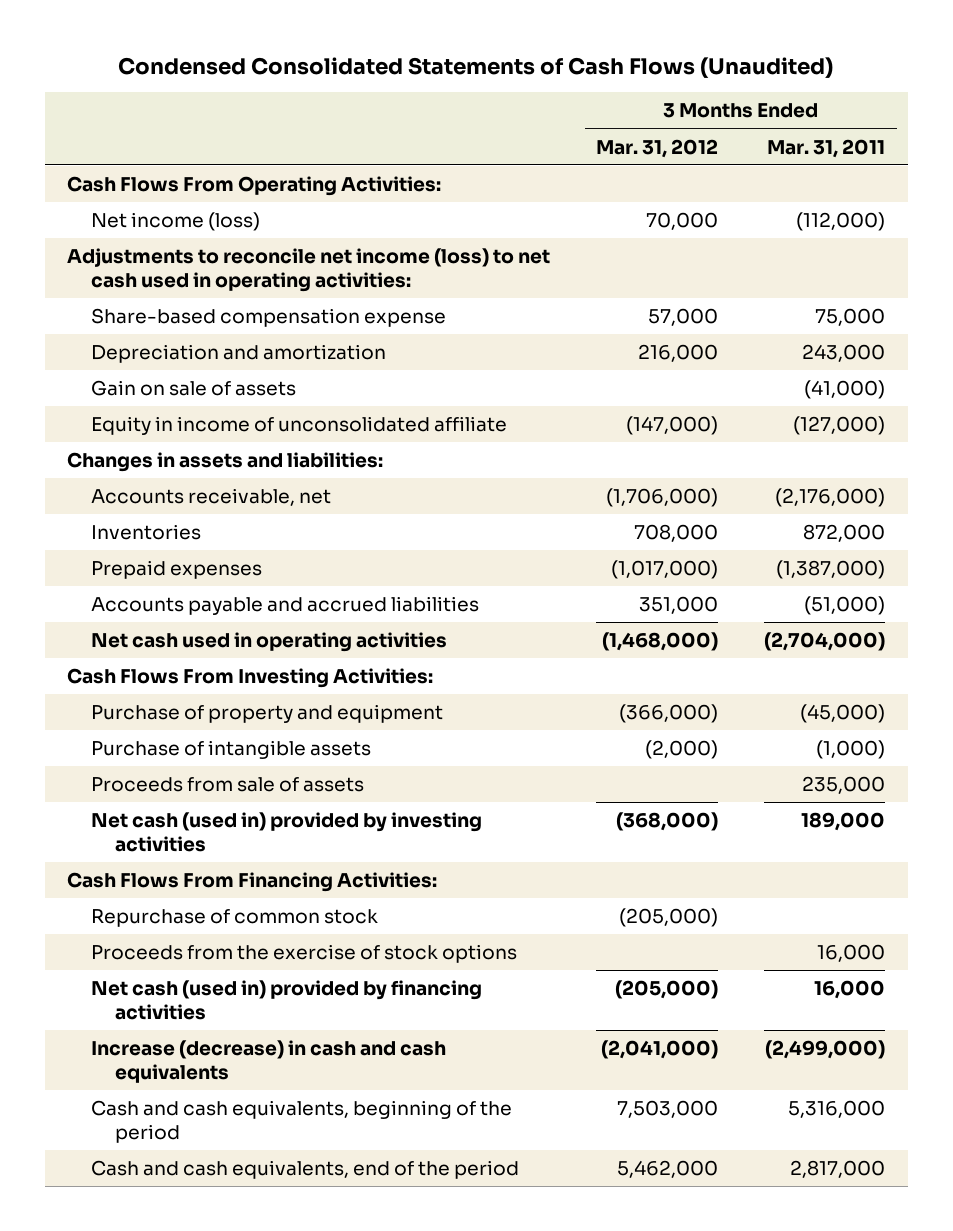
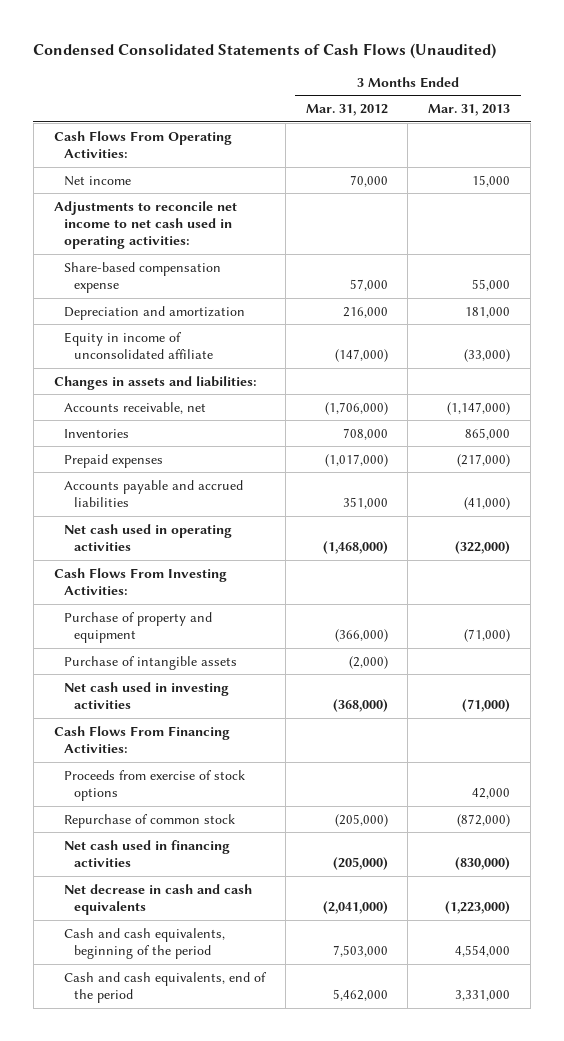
[767,138,886,158] Mar. 31, 2011 -> none
none -> [428,103,511,116] Mar. 31, 2013
[91,211,261,231] Net income (loss) -> [63,175,131,186] Net income
[67,247,551,292] Adjustments to reconcile net income (loss) to net cash used in operating activities: -> [53,200,237,250] Adjustments to reconcile net income to net cash used in operating activities:
[91,379,297,396] Gain on sale of assets -> none
[91,776,365,792] Proceeds from sale of assets -> none
[91,811,483,852] Net cash (used in) provided by investing activities -> [63,681,229,710] Net cash used in investing activities
none -> [63,769,245,802] Proceeds from exercise of stock options
[91,943,518,963] Proceeds from the exercise of stock options -> none
[91,979,483,1020] Net cash (used in) provided by financing activities -> [63,839,230,868] Net cash used in financing activities
[91,1039,447,1083] Increase (decrease) in cash and cash equivalents -> [63,883,252,916] Net decrease in cash and cash equivalents

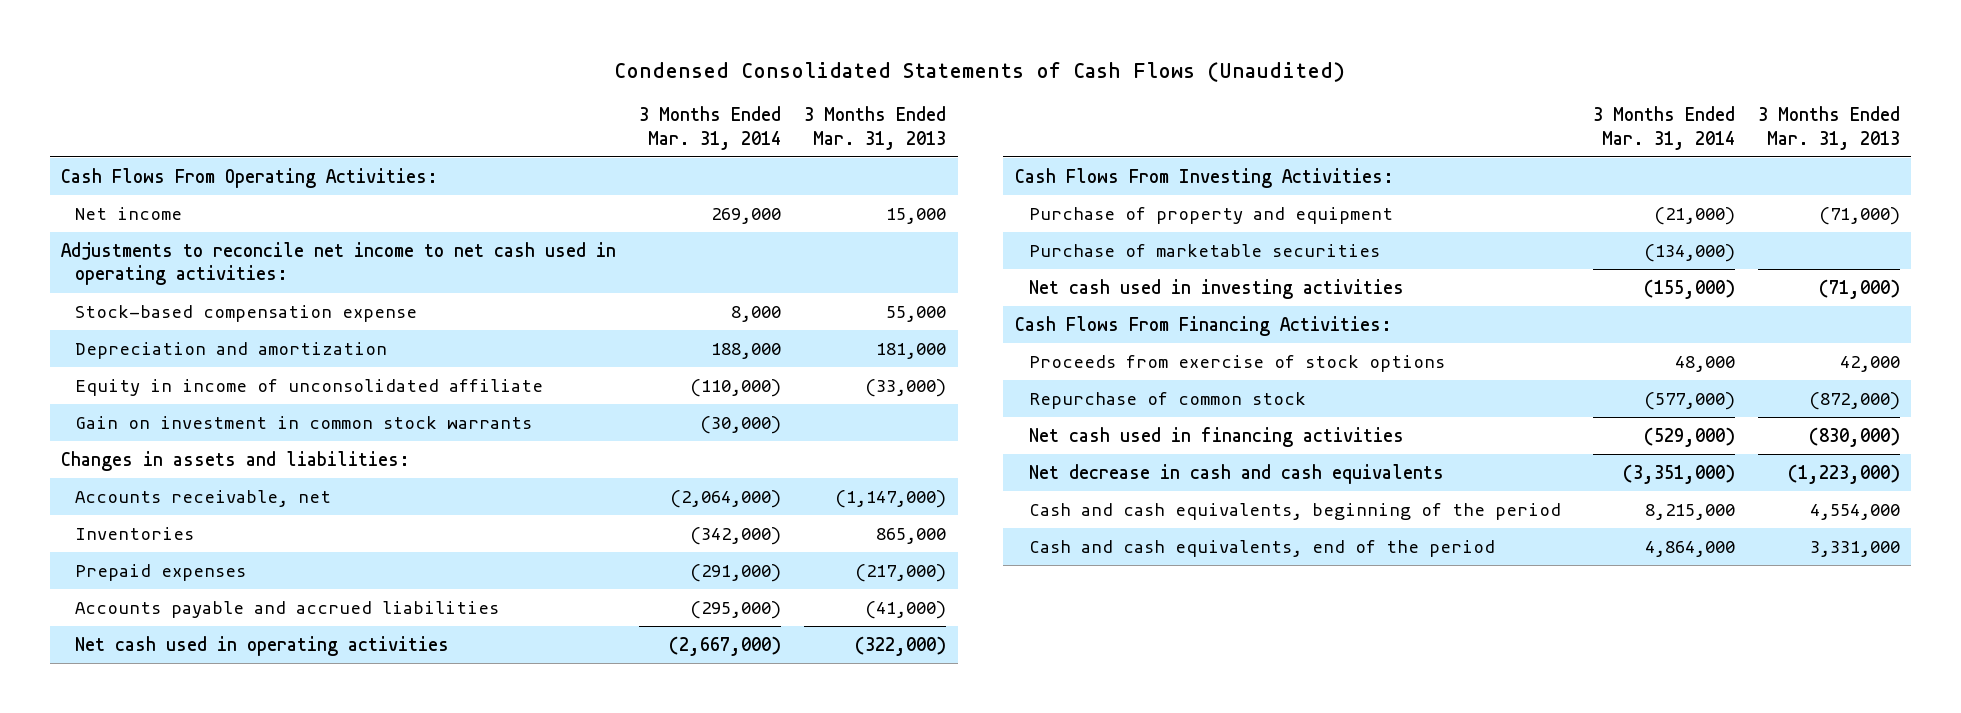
[305,103,388,116] Mar. 31, 2012 -> none
none -> [639,105,782,150] 3 Months Ended Mar. 31, 2014
[63,261,221,294] Share-based compensation expense -> [75,304,418,322] Stock-based compensation expense
none -> [75,415,533,429] Gain on investment in common stock warrants
[63,655,237,670] Purchase of intangible assets -> none
none -> [1029,243,1381,257] Purchase of marketable securities

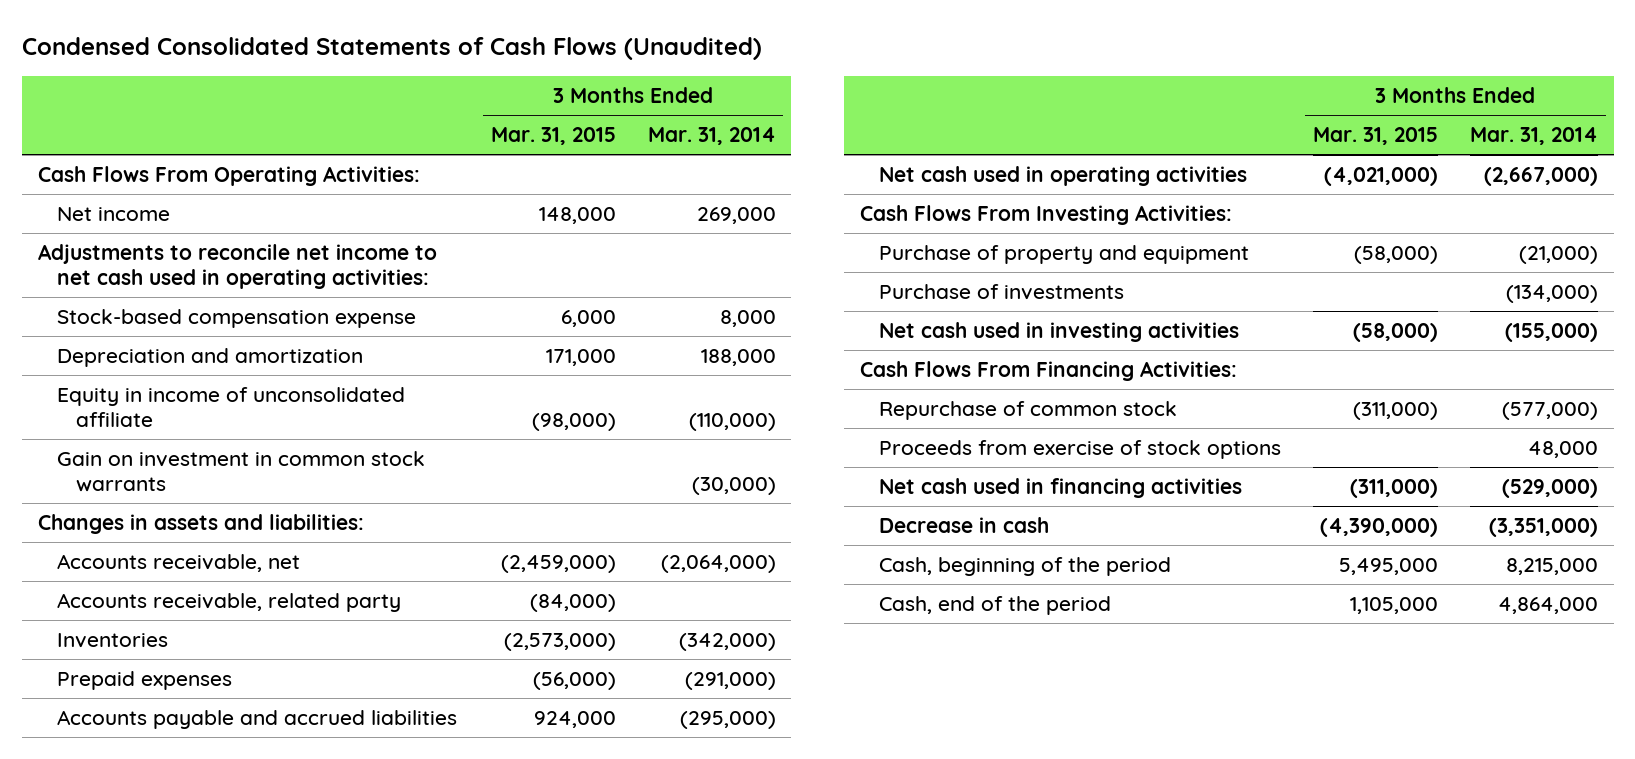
[804,105,947,150] 3 Months Ended Mar. 31, 2013 -> none
none -> [490,127,616,146] Mar. 31, 2015
none -> [57,593,402,613] Accounts receivable, related party
[1029,243,1381,257] Purchase of marketable securities -> [879,284,1125,301] Purchase of investments
[1029,354,1446,372] Proceeds from exercise of stock options -> [879,440,1282,460] Proceeds from exercise of stock options
[1029,463,1445,484] Net decrease in cash and cash equivalents -> [879,517,1050,534] Decrease in cash
[1029,502,1562,520] Cash and cash equivalents, beginning of the period -> [879,557,1172,577] Cash, beginning of the period
[1029,539,1496,557] Cash and cash equivalents, end of the period -> [879,596,1112,616] Cash, end of the period

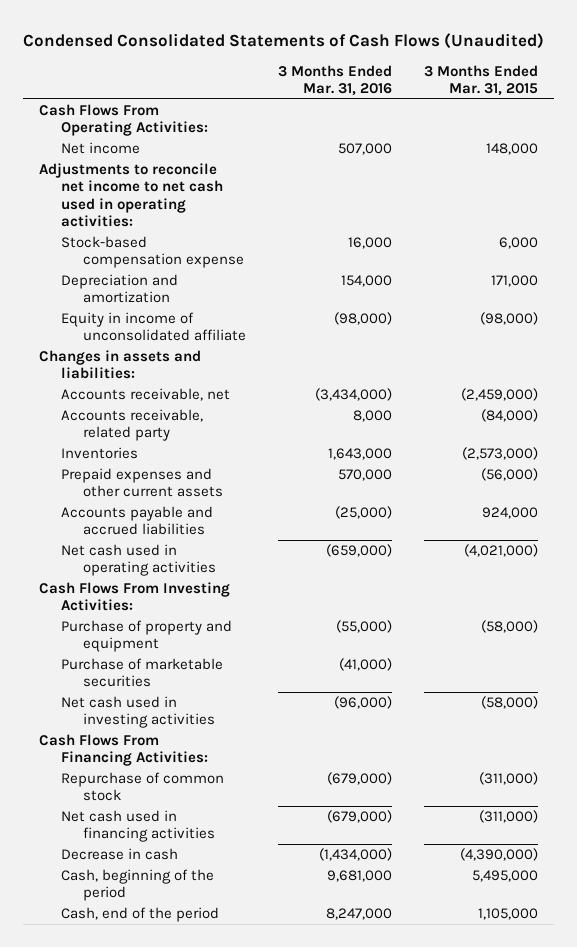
[647,127,776,146] Mar. 31, 2014 -> none
none -> [277,64,392,97] 3 Months Ended Mar. 31, 2016
[57,451,426,492] Gain on investment in common stock warrants -> none
[57,671,233,691] Prepaid expenses -> [60,468,223,498] Prepaid expenses and other current assets
[879,284,1125,301] Purchase of investments -> [60,658,223,688] Purchase of marketable securities
[879,440,1282,460] Proceeds from exercise of stock options -> none

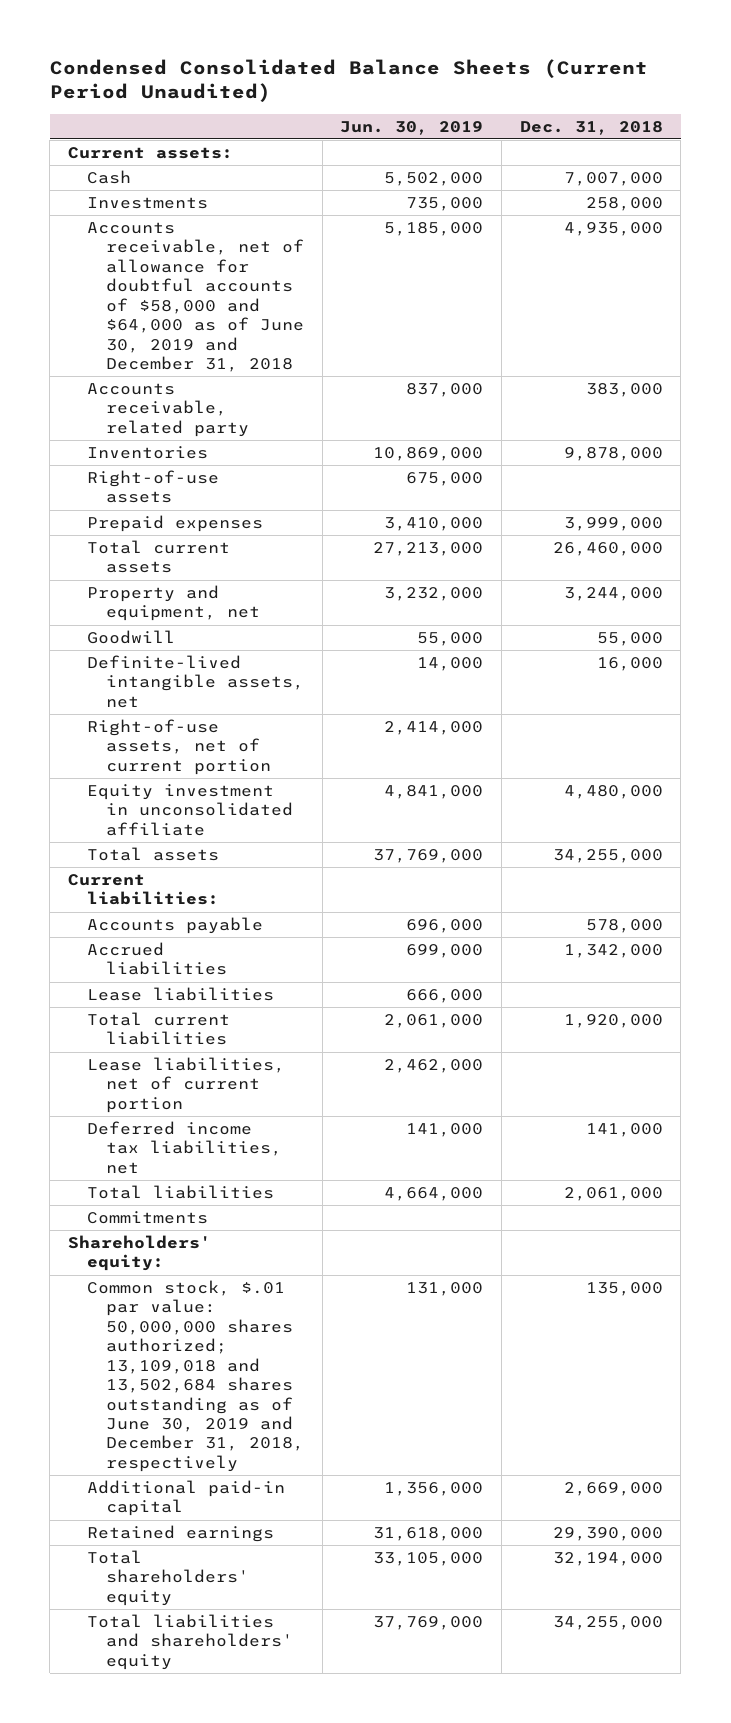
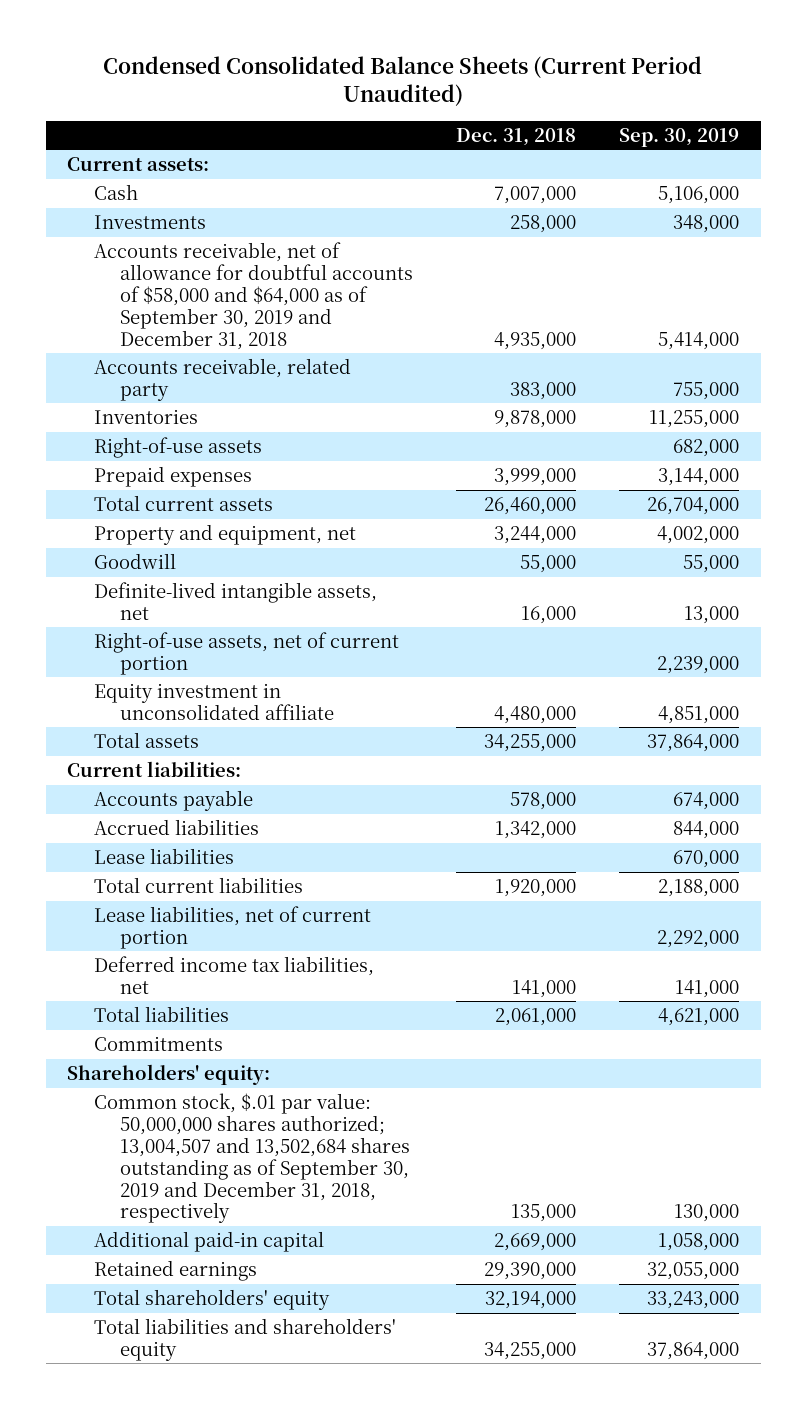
[340,120,484,135] Jun. 30, 2019 -> none
none -> [619,127,740,147] Sep. 30, 2019
[87,221,305,373] Accounts receivable, net of allowance for doubtful accounts of $58,000 and $64,000 as of June 30, 2019 and December 31, 2018 -> [93,241,414,350] Accounts receivable, net of allowance for doubtful accounts of $58,000 and $64,000 as of September 30, 2019 and December 31, 2018
[87,1279,305,1472] Common stock, $.01 par value: 50,000,000 shares authorized; 13,109,018 and 13,502,684 shares outstanding as of June 30, 2019 and December 31, 2018, respectively -> [93,1092,411,1224] Common stock, $.01 par value: 50,000,000 shares authorized; 13,004,507 and 13,502,684 shares outstanding as of September 30, 2019 and December 31, 2018, respectively

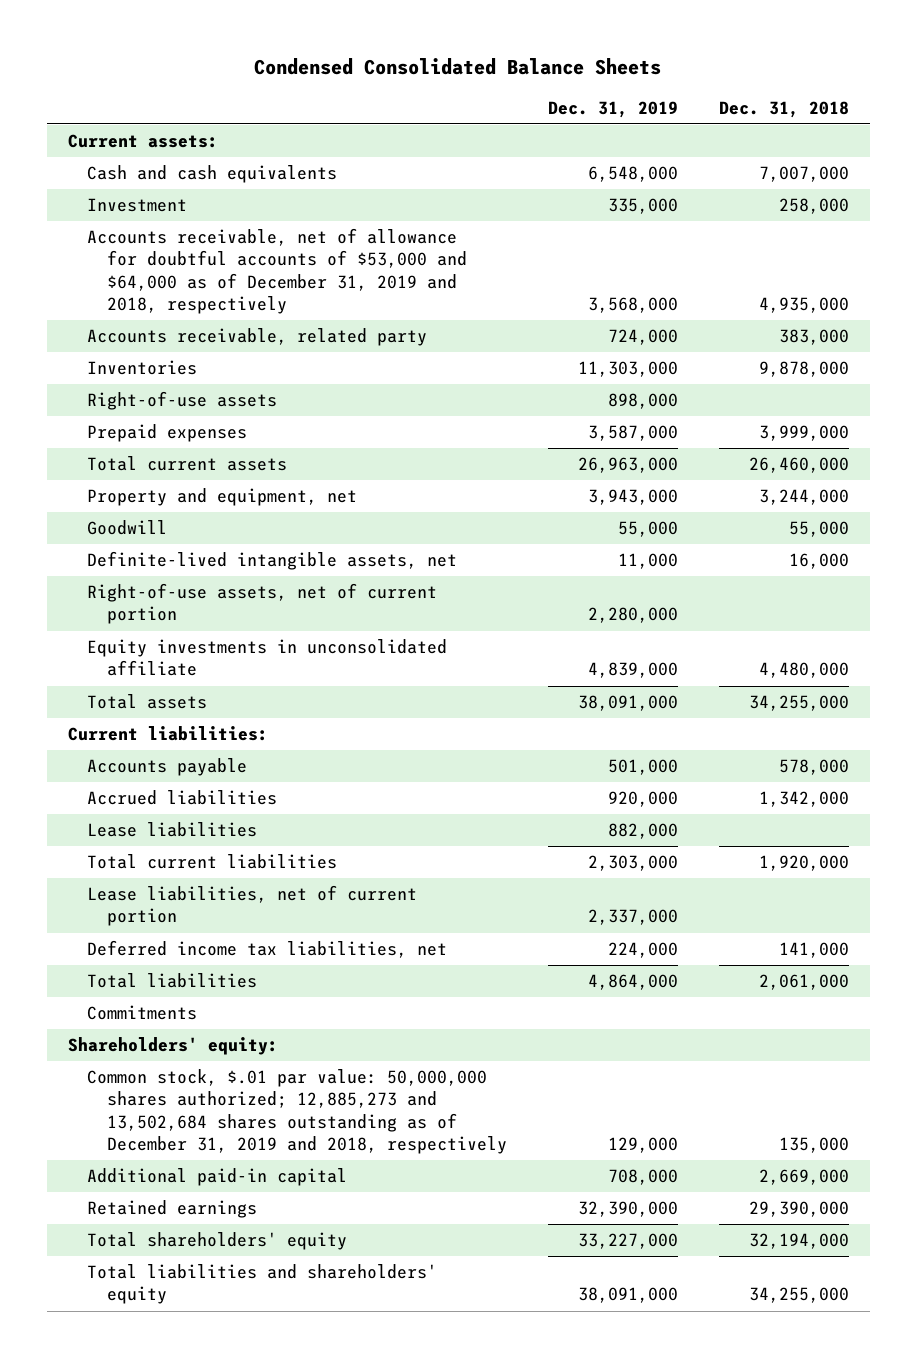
[103,56,703,107] Condensed Consolidated Balance Sheets (Current Period Unaudited) -> [254,58,662,76] Condensed Consolidated Balance Sheets
[619,127,740,147] Sep. 30, 2019 -> none
none -> [548,100,679,118] Dec. 31, 2019
[93,183,138,200] Cash -> [87,165,338,184] Cash and cash equivalents
[93,214,206,229] Investments -> [87,198,188,213] Investment
[93,241,414,350] Accounts receivable, net of allowance for doubtful accounts of $58,000 and $64,000 as of September 30, 2019 and December 31, 2018 -> [87,228,468,314] Accounts receivable, net of allowance for doubtful accounts of $53,000 and $64,000 as of December 31, 2019 and 2018, respectively
[93,682,335,720] Equity investment in unconsolidated affiliate -> [87,639,448,677] Equity investments in unconsolidated affiliate
[93,1092,411,1224] Common stock, $.01 par value: 50,000,000 shares authorized; 13,004,507 and 13,502,684 shares outstanding as of September 30, 2019 and December 31, 2018, respectively -> [87,1069,508,1154] Common stock, $.01 par value: 50,000,000 shares authorized; 12,885,273 and 13,502,684 shares outstanding as of December 31, 2019 and 2018, respectively

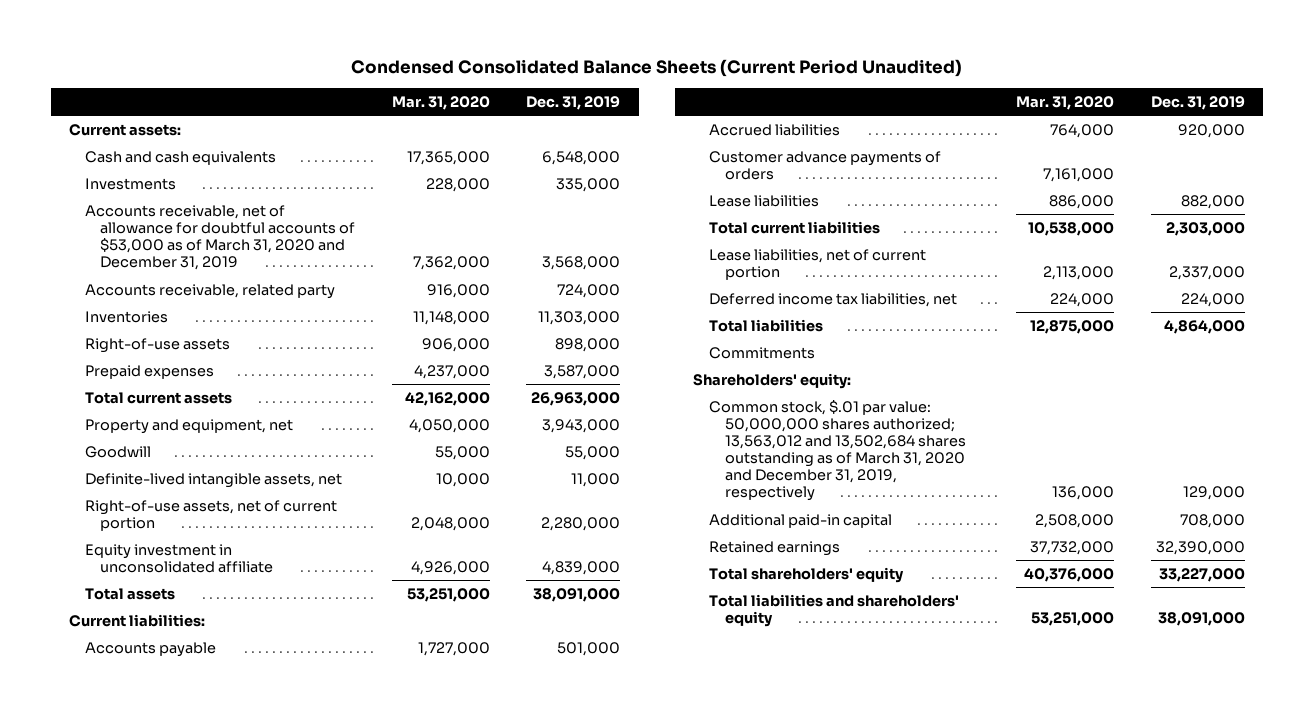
[254,58,662,76] Condensed Consolidated Balance Sheets -> [350,59,962,78] Condensed Consolidated Balance Sheets (Current Period Unaudited)
[719,100,850,118] Dec. 31, 2018 -> none
none -> [391,96,490,111] Mar. 31, 2020
[87,198,188,213] Investment -> [84,178,176,191] Investments
[87,228,468,314] Accounts receivable, net of allowance for doubtful accounts of $53,000 and $64,000 as of December 31, 2019 and 2018, respectively -> [84,205,356,271] Accounts receivable, net of allowance for doubtful accounts of $53,000 as of March 31, 2020 and December 31, 2019
[87,639,448,677] Equity investments in unconsolidated affiliate -> [84,544,274,574] Equity investment in unconsolidated affiliate
none -> [708,151,941,181] Customer advance payments of orders
[87,1069,508,1154] Common stock, $.01 par value: 50,000,000 shares authorized; 12,885,273 and 13,502,684 shares outstanding as of December 31, 2019 and 2018, respectively -> [708,400,966,502] Common stock, $.01 par value: 50,000,000 shares authorized; 13,563,012 and 13,502,684 shares outstanding as of March 31, 2020 and December 31, 2019, respectively

